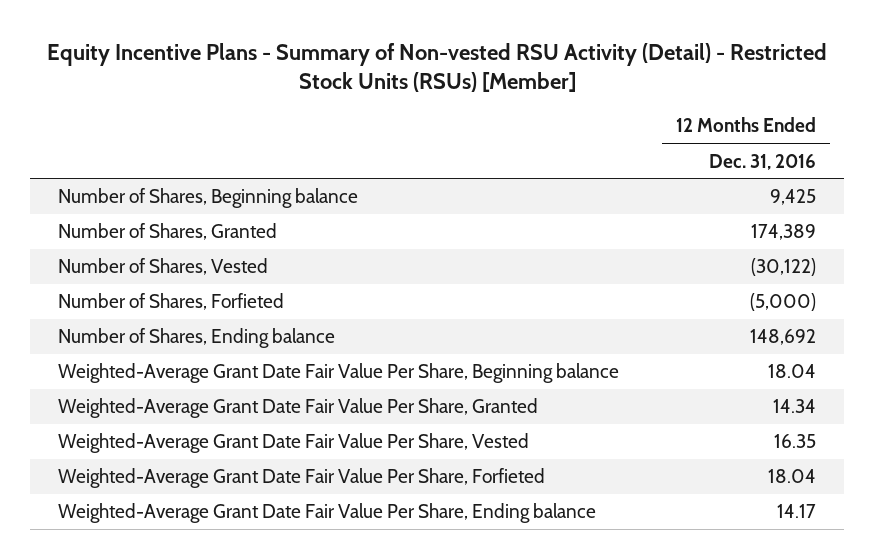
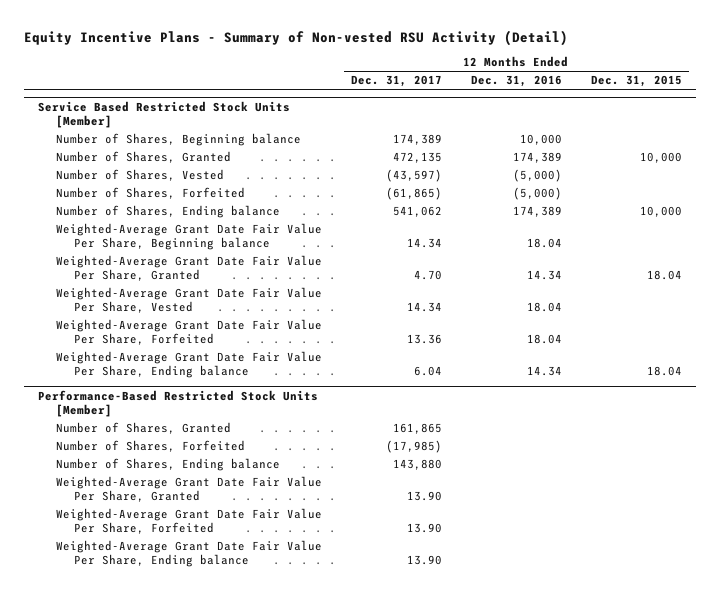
[46,42,827,93] Equity Incentive Plans - Summary of Non-vested RSU Activity (Detail) - Restricted Stock Units (RSUs) [Member] -> [23,29,568,46] Equity Incentive Plans - Summary of Non-vested RSU Activity (Detail)
none -> [350,75,442,88] Dec. 31, 2017
none -> [590,75,682,88] Dec. 31, 2015
none -> [37,101,290,128] Service Based Restricted Stock Units [Member]
[769,189,816,206] 9,425 -> [519,134,562,146] 10,000
[750,258,816,277] (30,122) -> [512,169,562,183] (5,000)
[58,293,285,311] Number of Shares, Forfieted -> [55,187,245,200] Number of Shares, Forfeited
[749,329,816,346] 148,692 -> [512,206,562,218] 174,389
[773,434,816,449] 16.35 -> [526,301,562,312] 18.04
[58,468,546,489] Weighted-Average Grant Date Fair Value Per Share, Forfieted -> [55,319,322,345] Weighted-Average Grant Date Fair Value Per Share, Forfeited
[776,504,816,519] 14.17 -> [526,365,562,376] 14.34
none -> [37,390,318,417] Performance-Based Restricted Stock Units [Member]
none -> [55,422,231,435] Number of Shares, Granted
none -> [55,440,245,453] Number of Shares, Forfeited
none -> [55,458,280,472] Number of Shares, Ending balance
none -> [55,476,322,502] Weighted-Average Grant Date Fair Value Per Share, Granted
none -> [55,508,322,534] Weighted-Average Grant Date Fair Value Per Share, Forfeited
none -> [55,540,322,567] Weighted-Average Grant Date Fair Value Per Share, Ending balance

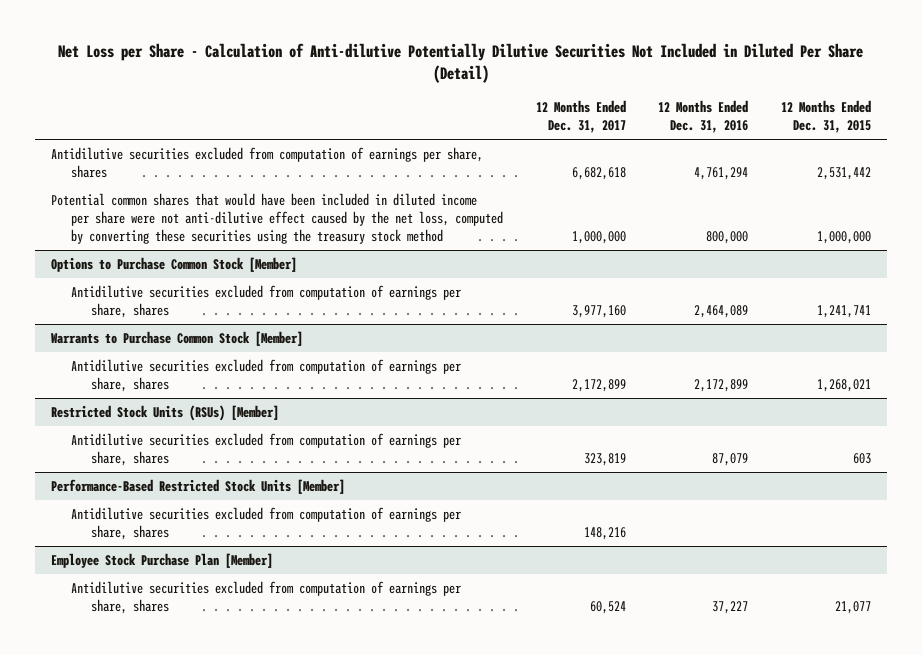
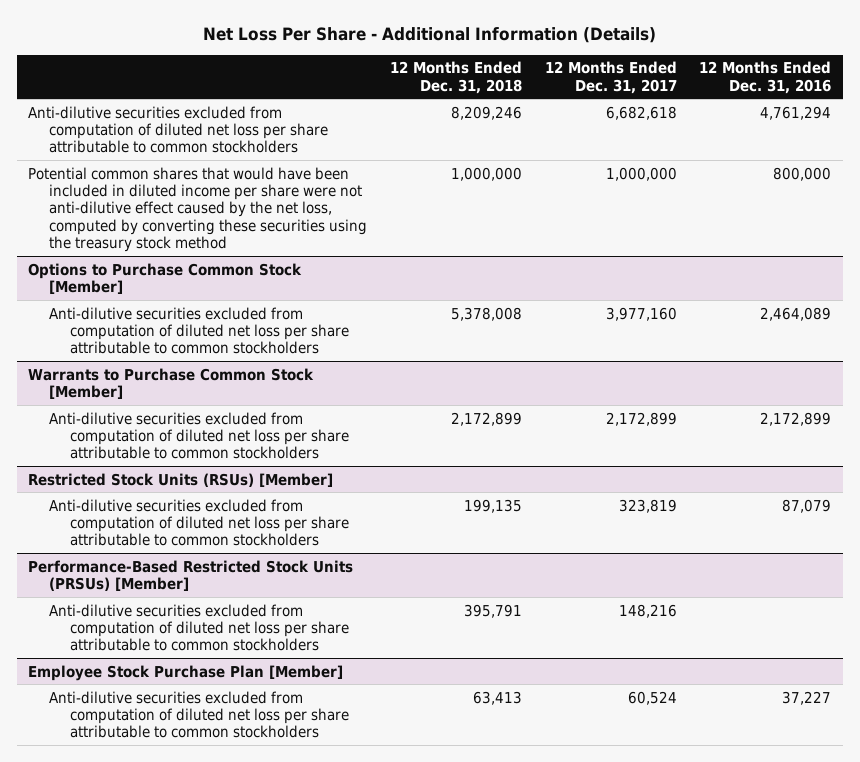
[58,42,864,83] Net Loss per Share - Calculation of Anti-dilutive Potentially Dilutive Securities Not Included in Diluted Per Share (Detail) -> [202,26,656,43] Net Loss Per Share - Additional Information (Details)
[780,100,871,134] 12 Months Ended Dec. 31, 2015 -> none
none -> [389,61,522,94] 12 Months Ended Dec. 31, 2018
[51,147,484,179] Antidilutive securities excluded from computation of earnings per share, shares -> [28,105,329,154] Anti-dilutive securities excluded from computation of diluted net loss per share attributable to common stockholders
[71,285,462,319] Antidilutive securities excluded from computation of earnings per share, shares -> [49,306,350,355] Anti-dilutive securities excluded from computation of diluted net loss per share attributable to common stockholders
[71,359,462,393] Antidilutive securities excluded from computation of earnings per share, shares -> [49,411,350,460] Anti-dilutive securities excluded from computation of diluted net loss per share attributable to common stockholders
[71,433,462,467] Antidilutive securities excluded from computation of earnings per share, shares -> [49,498,350,547] Anti-dilutive securities excluded from computation of diluted net loss per share attributable to common stockholders
[51,479,346,495] Performance-Based Restricted Stock Units [Member] -> [28,559,354,591] Performance-Based Restricted Stock Units (PRSUs) [Member]
[71,507,462,541] Antidilutive securities excluded from computation of earnings per share, shares -> [49,603,350,652] Anti-dilutive securities excluded from computation of diluted net loss per share attributable to common stockholders
[71,581,462,615] Antidilutive securities excluded from computation of earnings per share, shares -> [49,690,350,739] Anti-dilutive securities excluded from computation of diluted net loss per share attributable to common stockholders

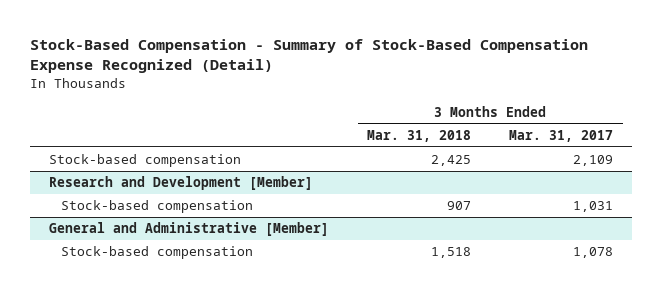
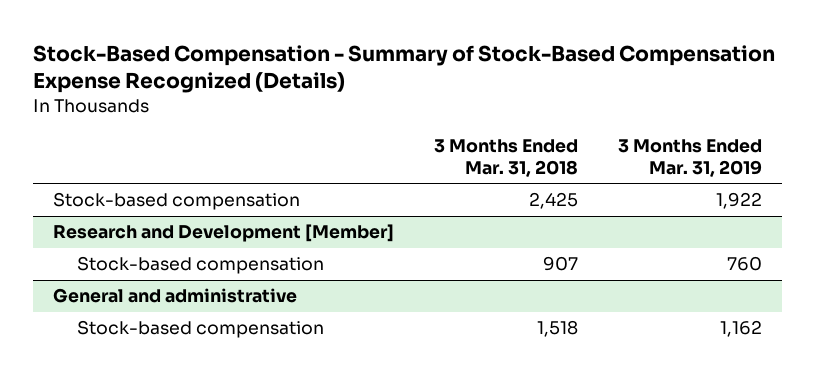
[30,39,589,74] Stock-Based Compensation - Summary of Stock-Based Compensation Expense Recognized (Detail) -> [33,44,776,94] Stock-Based Compensation - Summary of Stock-Based Compensation Expense Recognized (Details)
[509,129,614,142] Mar. 31, 2017 -> none
none -> [618,139,763,177] 3 Months Ended Mar. 31, 2019
[49,222,330,237] General and Administrative [Member] -> [53,288,298,304] General and administrative

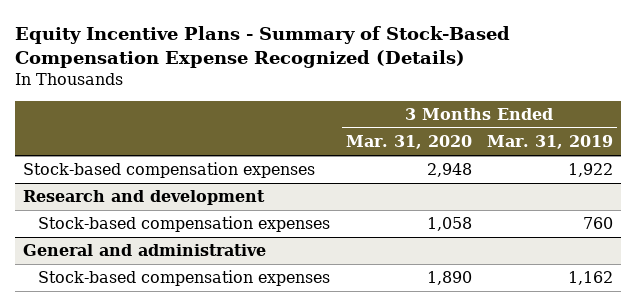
[33,44,776,94] Stock-Based Compensation - Summary of Stock-Based Compensation Expense Recognized (Details) -> [15,25,511,68] Equity Incentive Plans - Summary of Stock-Based Compensation Expense Recognized (Details)
[434,139,579,177] 3 Months Ended Mar. 31, 2018 -> none
none -> [345,135,472,150] Mar. 31, 2020
[53,192,301,211] Stock-based compensation -> [23,162,316,179] Stock-based compensation expenses
[53,224,395,243] Research and Development [Member] -> [23,190,266,206] Research and development
[77,256,325,275] Stock-based compensation -> [37,216,330,233] Stock-based compensation expenses
[77,320,325,339] Stock-based compensation -> [37,270,330,287] Stock-based compensation expenses

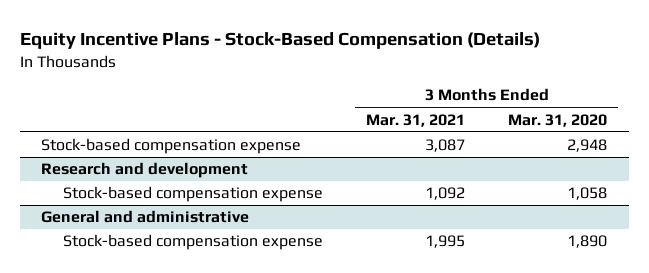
[15,25,511,68] Equity Incentive Plans - Summary of Stock-Based Compensation Expense Recognized (Details) -> [19,31,540,49] Equity Incentive Plans - Stock-Based Compensation (Details)
[487,135,614,150] Mar. 31, 2019 -> none
none -> [366,113,466,127] Mar. 31, 2021
[23,162,316,179] Stock-based compensation expenses -> [41,138,302,155] Stock-based compensation expense
[37,216,330,233] Stock-based compensation expenses -> [62,186,323,203] Stock-based compensation expense
[37,270,330,287] Stock-based compensation expenses -> [62,234,323,251] Stock-based compensation expense

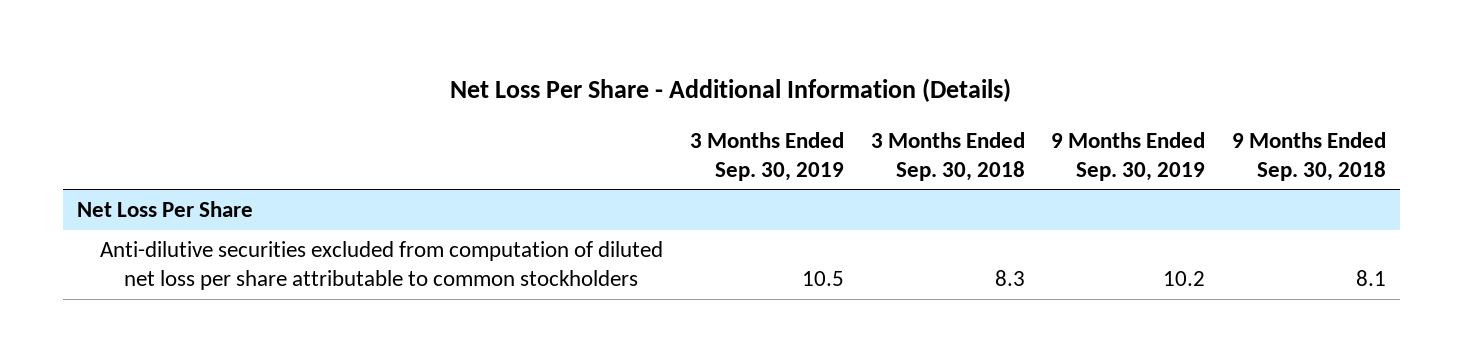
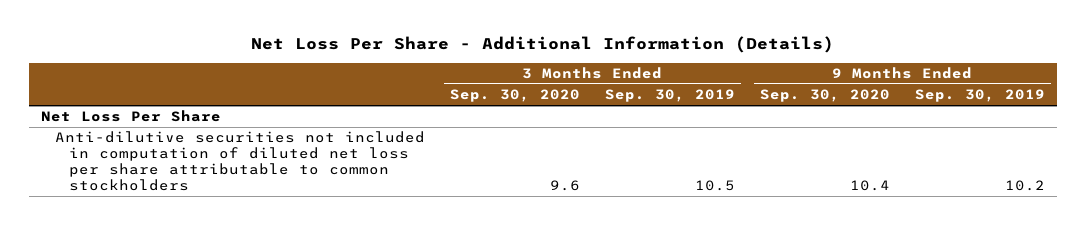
[870,132,1025,181] 3 Months Ended Sep. 30, 2018 -> none
[1232,132,1387,181] 9 Months Ended Sep. 30, 2018 -> none
none -> [450,89,581,103] Sep. 30, 2020
none -> [759,89,890,103] Sep. 30, 2020
[100,241,664,290] Anti-dilutive securities excluded from computation of diluted net loss per share attributable to common stockholders -> [55,131,426,192] Anti-dilutive securities not included in computation of diluted net loss per share attributable to common stockholders

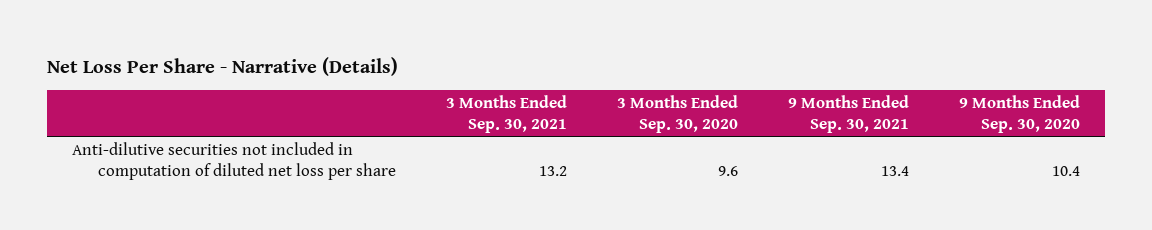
[250,36,834,54] Net Loss Per Share - Additional Information (Details) -> [46,57,398,77] Net Loss Per Share - Narrative (Details)
[604,89,735,103] Sep. 30, 2019 -> none
[914,89,1045,103] Sep. 30, 2019 -> none
none -> [446,95,568,133] 3 Months Ended Sep. 30, 2021
none -> [788,95,910,133] 9 Months Ended Sep. 30, 2021
[41,110,222,123] Net Loss Per Share -> none
[55,131,426,192] Anti-dilutive securities not included in computation of diluted net loss per share attributable to common stockholders -> [71,142,397,180] Anti-dilutive securities not included in computation of diluted net loss per share

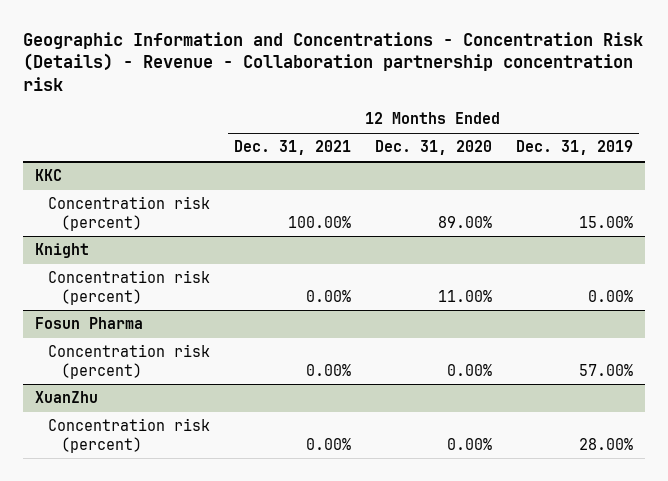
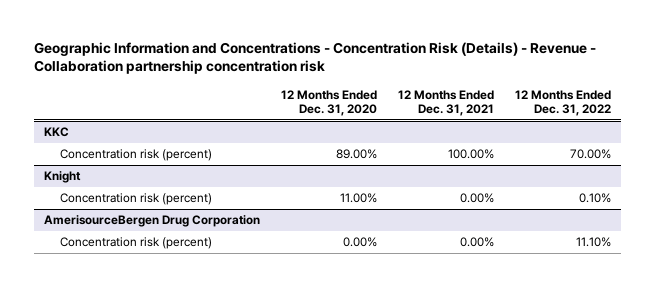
[515,140,633,156] Dec. 31, 2019 -> none
none -> [514,89,611,116] 12 Months Ended Dec. 31, 2022
[48,344,211,379] Concentration risk (percent) -> none
[35,391,99,404] XuanZhu -> none
[35,317,144,330] Fosun Pharma -> [44,215,261,228] AmerisourceBergen Drug Corporation

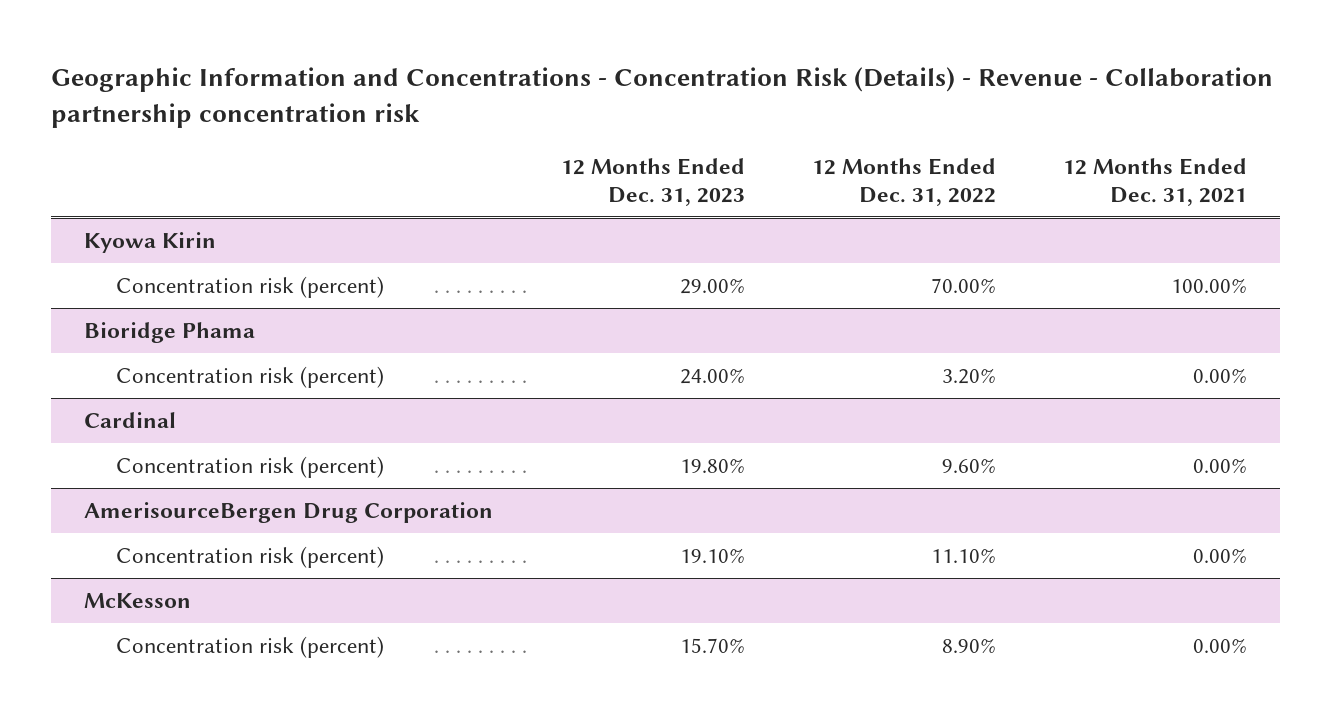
[281,89,378,116] 12 Months Ended Dec. 31, 2020 -> none
none -> [560,158,745,206] 12 Months Ended Dec. 31, 2023
[44,127,70,138] KKC -> [84,231,217,253] Kyowa Kirin
[44,171,82,184] Knight -> [84,321,256,343] Bioridge Phama
[578,193,611,204] 0.10% -> [941,367,996,384] 3.20%
none -> [84,411,177,428] Cardinal
none -> [115,455,384,478] Concentration risk (percent)
none -> [84,592,192,608] McKesson
none -> [115,635,384,658] Concentration risk (percent)

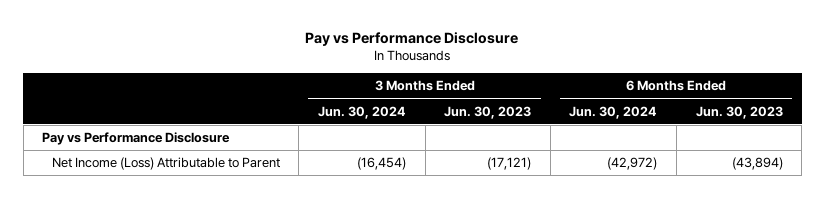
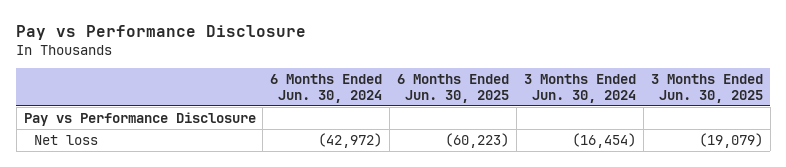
[444,105,532,119] Jun. 30, 2023 -> none
[695,105,783,119] Jun. 30, 2023 -> none
none -> [397,73,510,103] 6 Months Ended Jun. 30, 2025
none -> [650,73,763,103] 3 Months Ended Jun. 30, 2025
[51,157,280,171] Net Income (Loss) Attributable to Parent -> [34,134,99,145] Net loss

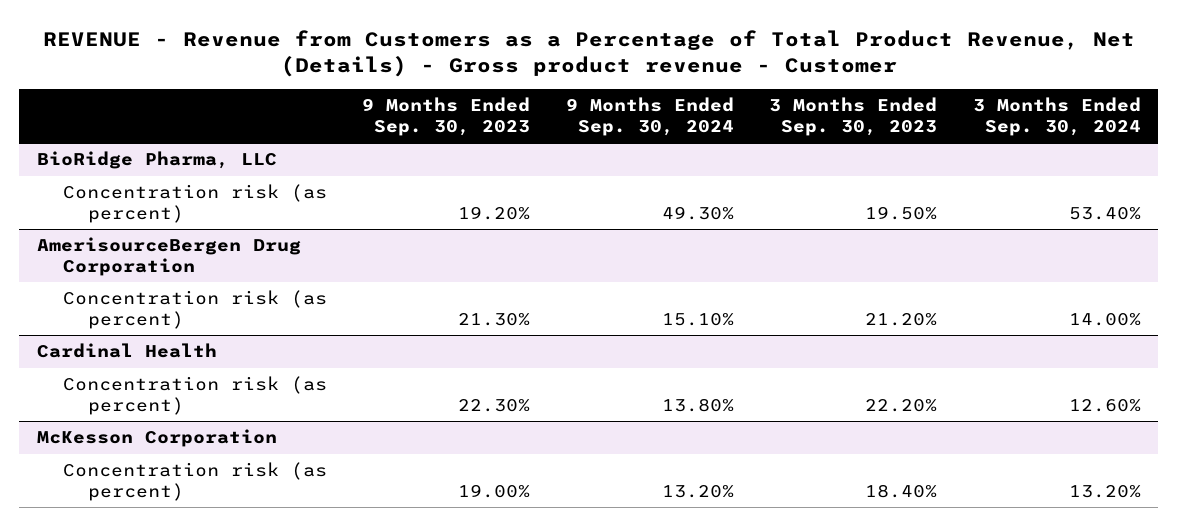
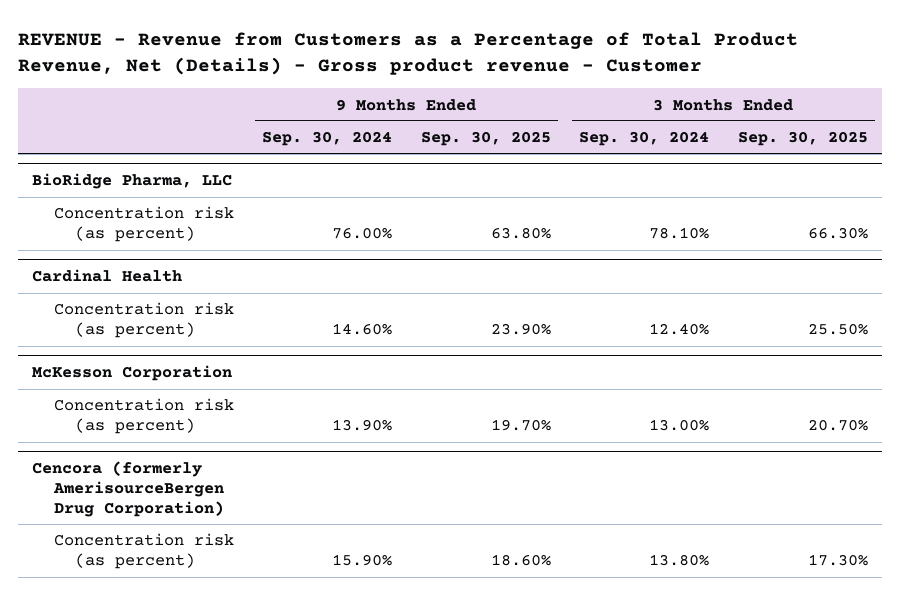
[362,97,531,136] 9 Months Ended Sep. 30, 2023 -> none
[769,97,938,136] 3 Months Ended Sep. 30, 2023 -> none
none -> [420,131,551,147] Sep. 30, 2025
none -> [737,131,868,147] Sep. 30, 2025
[37,237,302,276] AmerisourceBergen Drug Corporation -> none
[62,290,327,329] Concentration risk (as percent) -> none
[661,205,734,220] 49.30% -> [332,227,393,240] 76.00%
[1068,206,1141,220] 53.40% -> [649,227,710,240] 78.10%
[661,397,734,412] 13.80% -> [332,323,393,336] 14.60%
[1068,398,1141,412] 12.60% -> [649,323,710,336] 12.40%
[661,484,734,498] 13.20% -> [332,419,393,432] 13.90%
[1068,484,1141,498] 13.20% -> [649,419,710,432] 13.00%
none -> [32,461,224,517] Cencora (formerly AmerisourceBergen Drug Corporation)
none -> [53,533,234,570] Concentration risk (as percent)

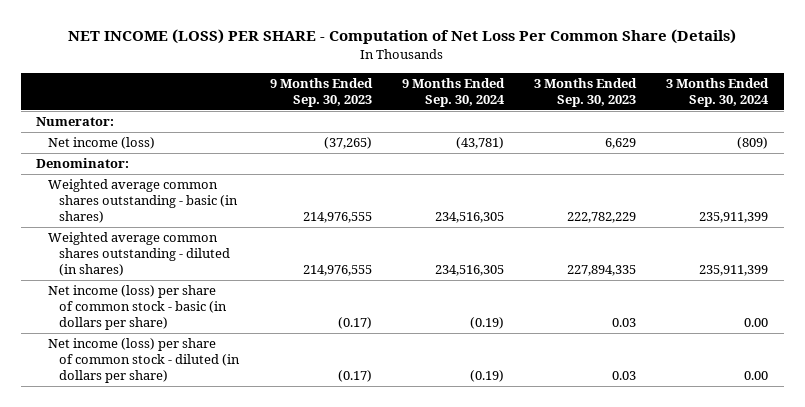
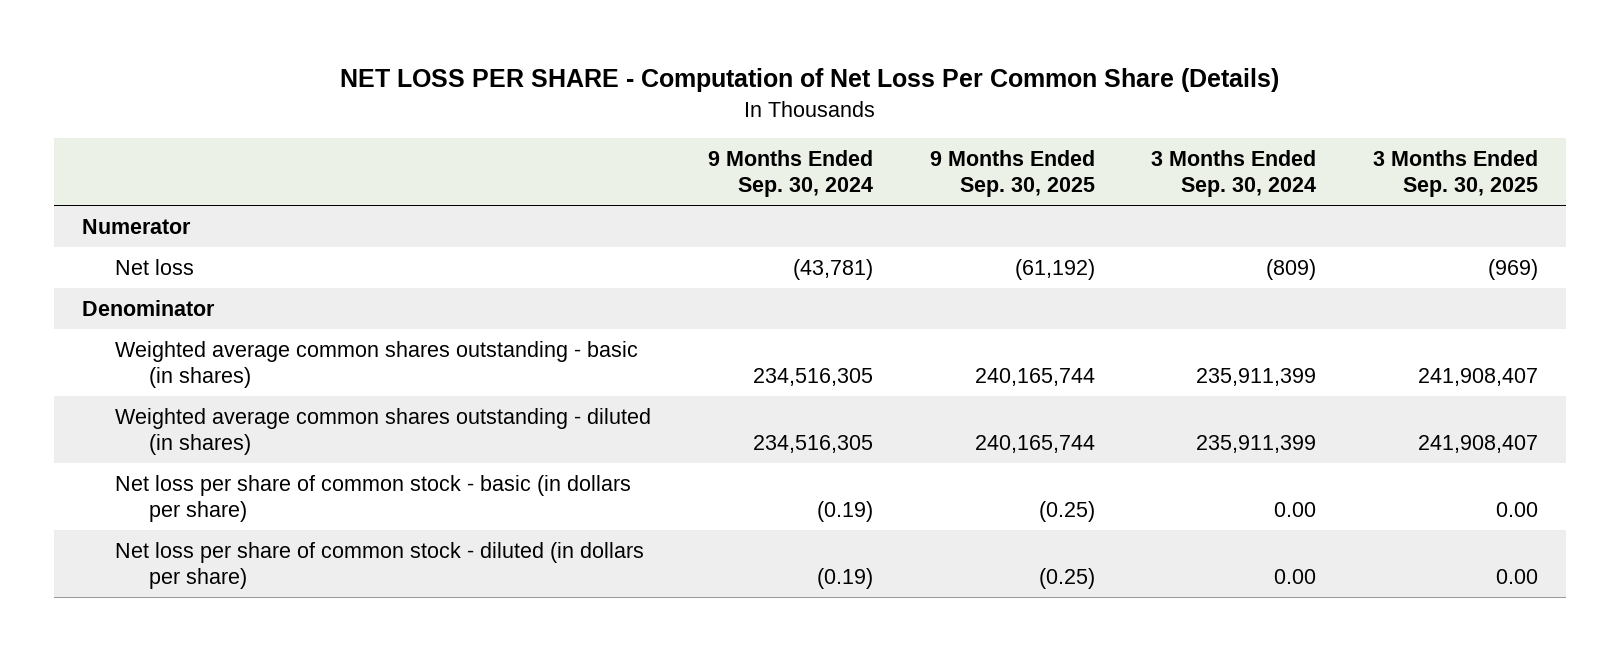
[68,29,737,45] NET INCOME (LOSS) PER SHARE - Computation of Net Loss Per Common Share (Details) -> [340,68,1280,93] NET LOSS PER SHARE - Computation of Net Loss Per Common Share (Details)
[269,78,373,107] 9 Months Ended Sep. 30, 2023 -> none
[534,78,638,107] 3 Months Ended Sep. 30, 2023 -> none
none -> [929,150,1095,198] 9 Months Ended Sep. 30, 2025
none -> [1373,150,1539,198] 3 Months Ended Sep. 30, 2025
[36,117,115,127] Numerator: -> [82,218,192,234] Numerator
[47,137,155,150] Net income (loss) -> [115,258,195,275] Net loss
[36,158,130,169] Denominator: -> [82,299,216,316] Denominator
[47,285,228,331] Net income (loss) per share of common stock - basic (in dollars per share) -> [115,474,632,522] Net loss per share of common stock - basic (in dollars per share)
[47,338,241,384] Net income (loss) per share of common stock - diluted (in dollars per share) -> [115,541,645,589] Net loss per share of common stock - diluted (in dollars per share)

